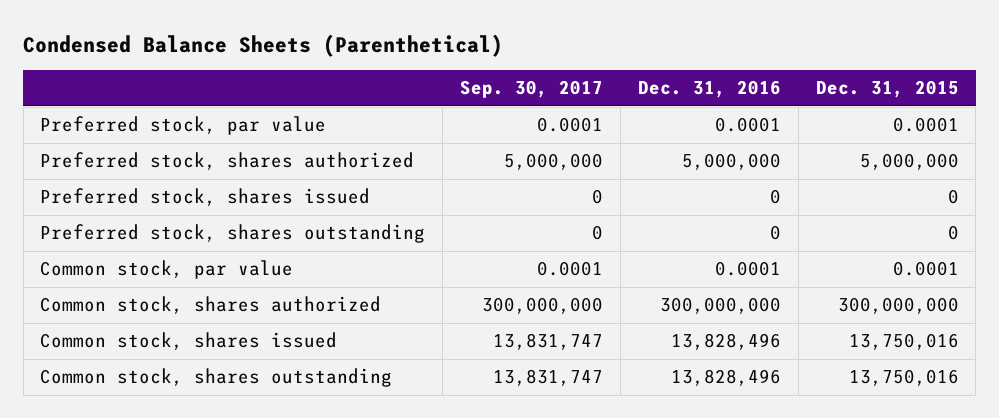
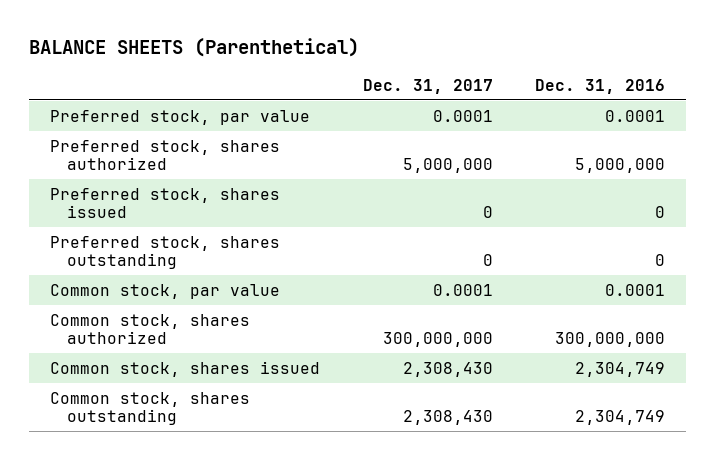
[23,33,504,57] Condensed Balance Sheets (Parenthetical) -> [29,37,360,57] BALANCE SHEETS (Parenthetical)
[460,80,604,99] Sep. 30, 2017 -> none
[815,80,959,99] Dec. 31, 2015 -> none
none -> [362,78,493,94] Dec. 31, 2017
[670,333,781,351] 13,828,496 -> [575,361,666,377] 2,304,749
[670,369,781,387] 13,828,496 -> [575,410,666,426] 2,304,749

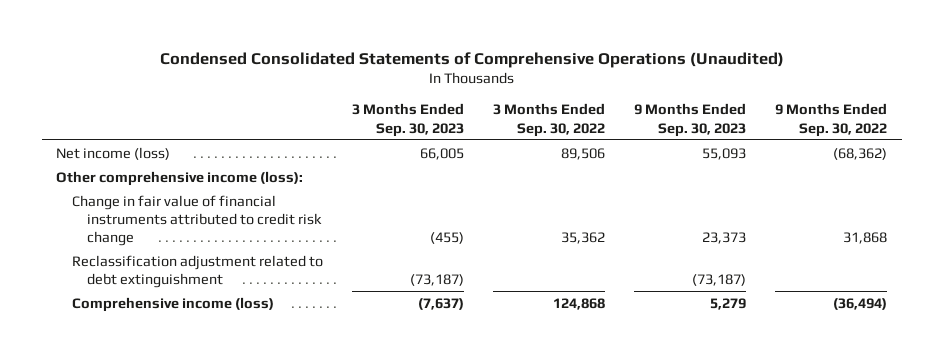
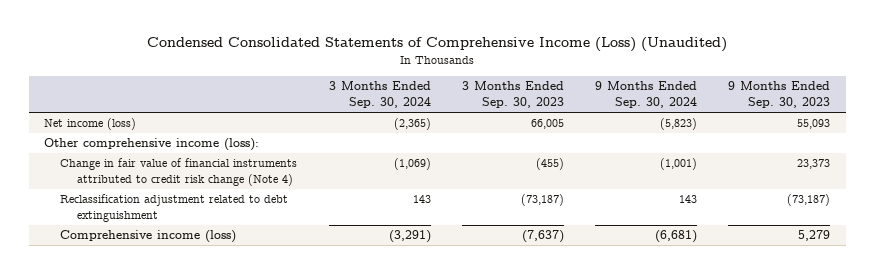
[159,52,784,69] Condensed Consolidated Statements of Comprehensive Operations (Unaudited) -> [147,37,728,53] Condensed Consolidated Statements of Comprehensive Income (Loss) (Unaudited)
[492,103,605,137] 3 Months Ended Sep. 30, 2022 -> none
[775,103,888,137] 9 Months Ended Sep. 30, 2022 -> none
none -> [328,81,431,109] 3 Months Ended Sep. 30, 2024
none -> [594,81,697,109] 9 Months Ended Sep. 30, 2024
[71,194,323,247] Change in fair value of financial instruments attributed to credit risk change -> [60,158,298,187] Change in fair value of financial instruments attributed to credit risk change (Note 4)

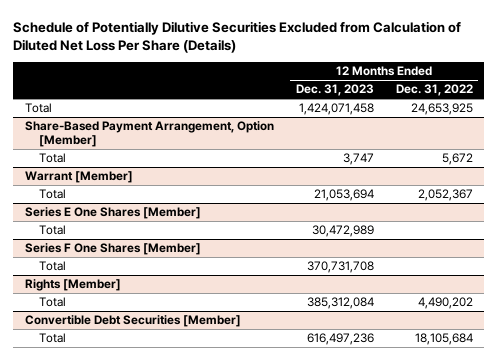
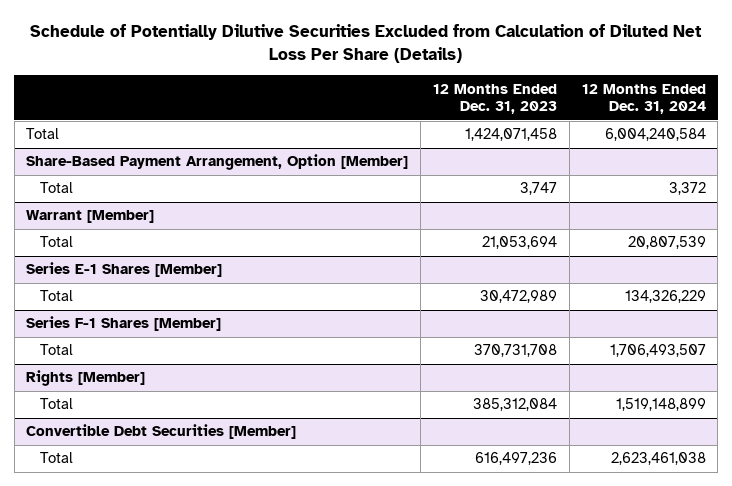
[395,84,473,97] Dec. 31, 2022 -> none
none -> [581,83,706,115] 12 Months Ended Dec. 31, 2024
[24,207,201,220] Series E One Shares [Member] -> [26,262,223,278] Series E-1 Shares [Member]
[24,243,201,256] Series F One Shares [Member] -> [26,316,222,332] Series F-1 Shares [Member]

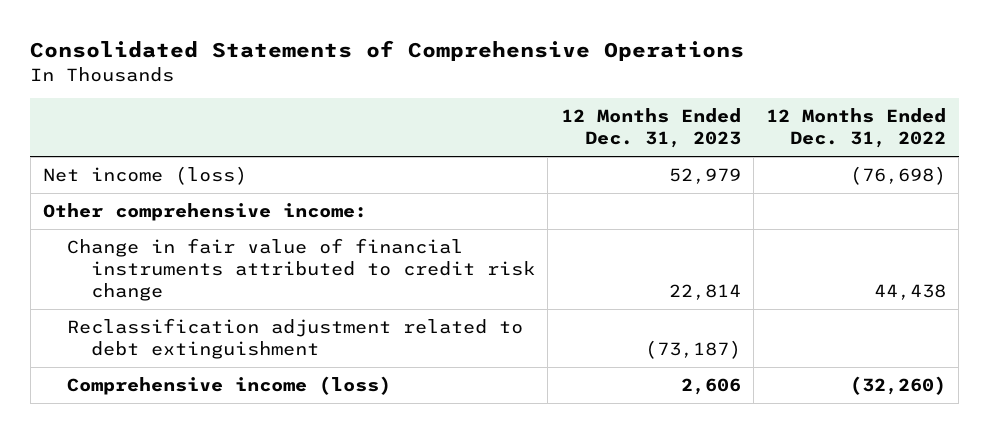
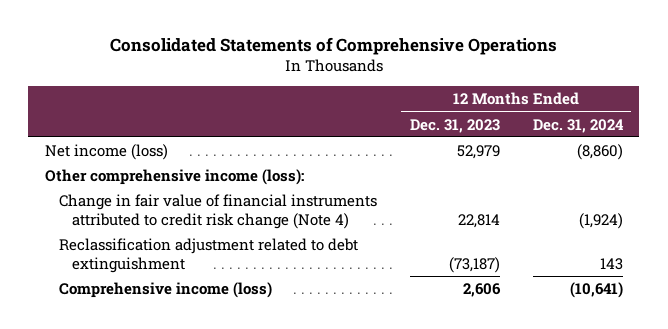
[765,108,946,149] 12 Months Ended Dec. 31, 2022 -> none
none -> [532,118,624,133] Dec. 31, 2024
[42,203,367,222] Other comprehensive income: -> [44,169,304,186] Other comprehensive income (loss):
[67,238,536,302] Change in fair value of financial instruments attributed to credit risk change -> [58,194,377,229] Change in fair value of financial instruments attributed to credit risk change (Note 4)

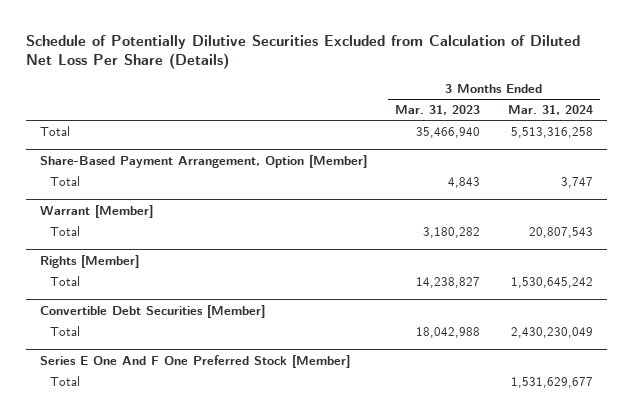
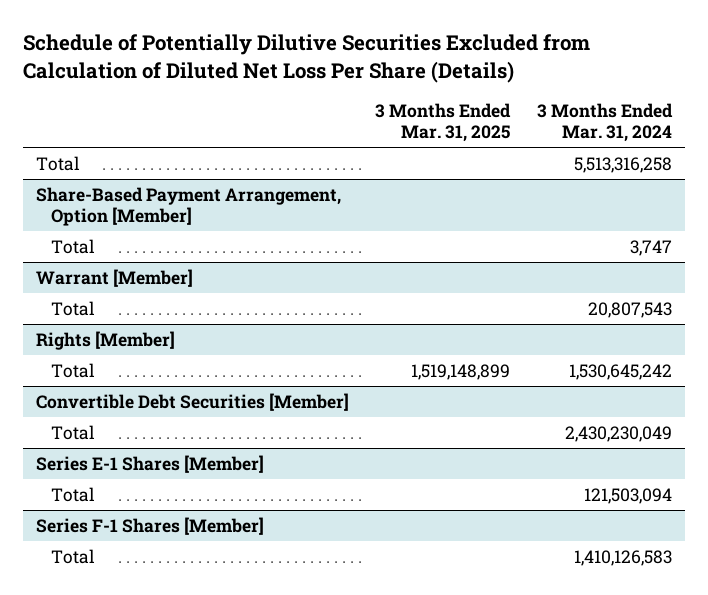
[395,105,481,116] Mar. 31, 2023 -> none
none -> [375,103,512,143] 3 Months Ended Mar. 31, 2025
[40,354,351,368] Series E One And F One Preferred Stock [Member] -> none
none -> [35,455,264,474] Series E-1 Shares [Member]
[511,376,594,388] 1,531,629,677 -> [583,488,672,505] 121,503,094
none -> [35,517,264,536] Series F-1 Shares [Member]
none -> [51,549,96,565] Total

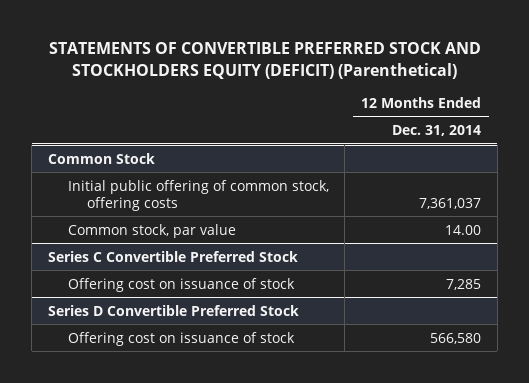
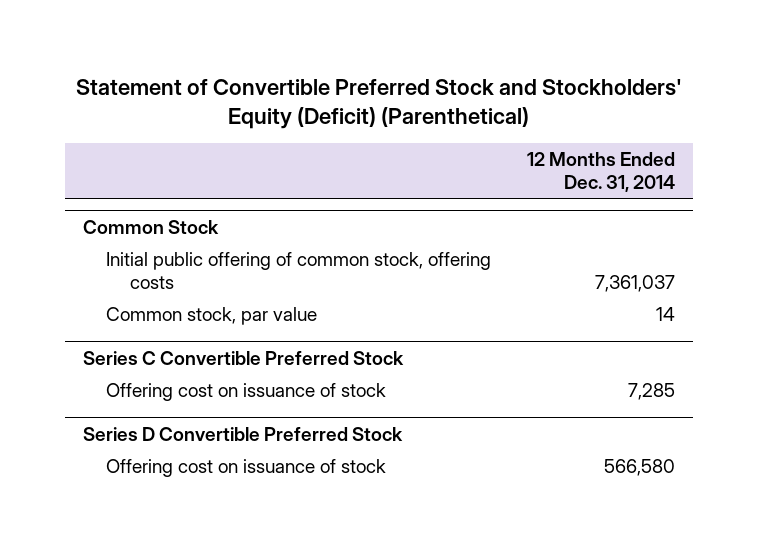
[48,41,481,79] STATEMENTS OF CONVERTIBLE PREFERRED STOCK AND STOCKHOLDERS EQUITY (DEFICIT) (Parenthetical) -> [76,78,683,129] Statement of Convertible Preferred Stock and Stockholders' Equity (Deficit) (Parenthetical)
[445,224,482,235] 14.00 -> [656,306,676,321] 14

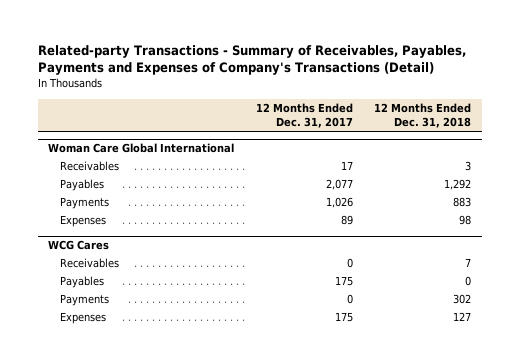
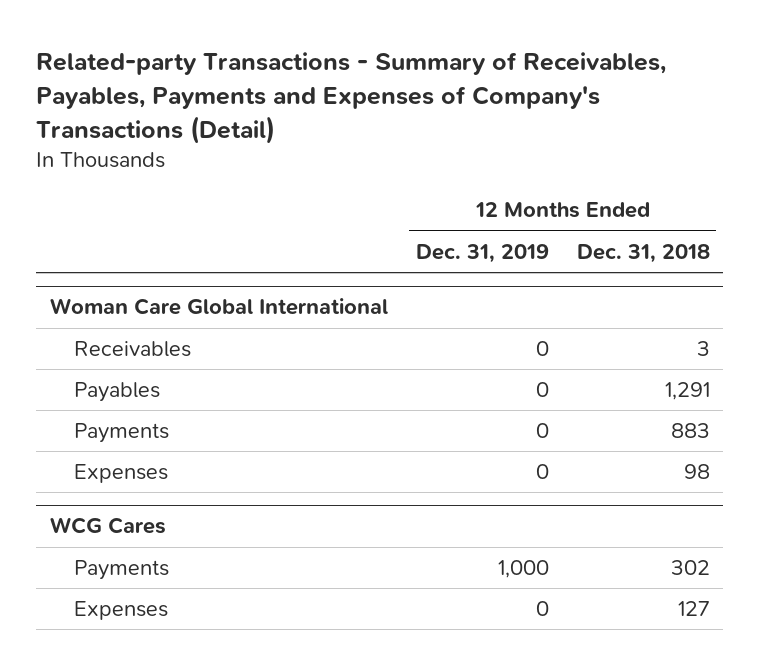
[255,102,353,129] 12 Months Ended Dec. 31, 2017 -> none
none -> [415,243,549,263] Dec. 31, 2019
[443,179,471,191] 1,292 -> [664,382,710,401] 1,291
[60,258,120,269] Receivables -> none
[60,276,105,289] Payables -> none

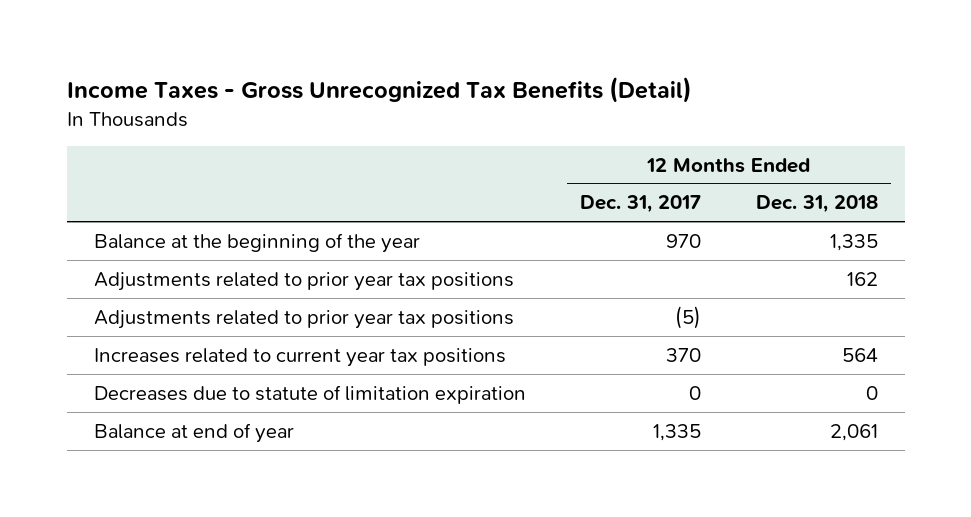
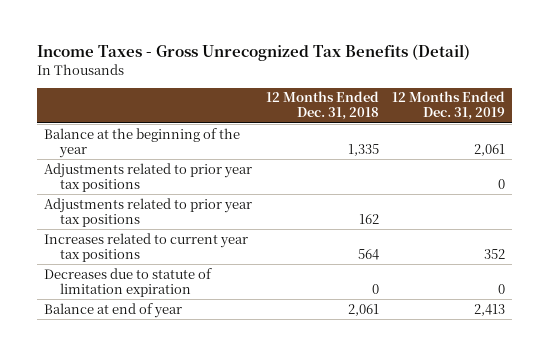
[580,195,702,214] Dec. 31, 2017 -> none
none -> [392,91,506,121] 12 Months Ended Dec. 31, 2019
[93,271,514,291] Adjustments related to prior year tax positions -> [44,197,253,227] Adjustments related to prior year tax positions

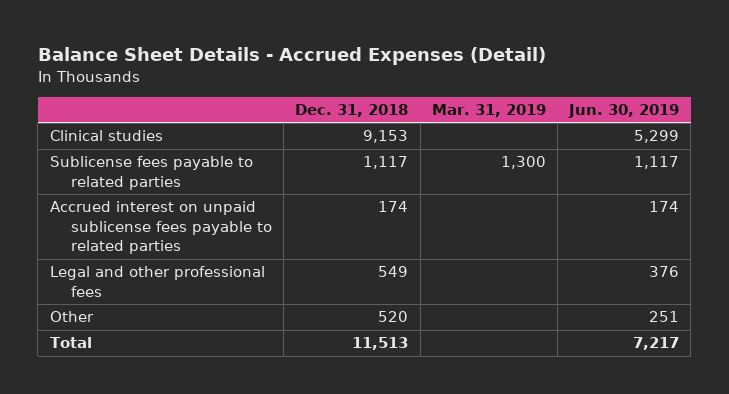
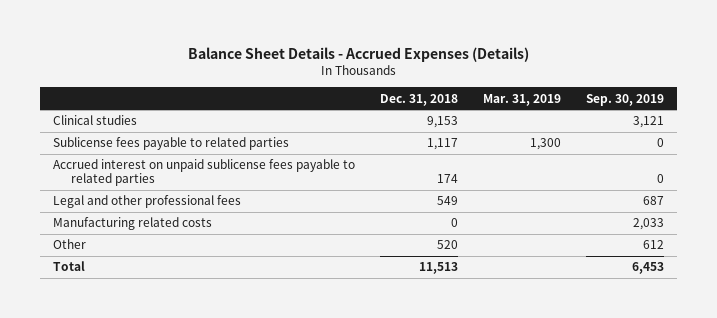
[37,47,546,66] Balance Sheet Details - Accrued Expenses (Detail) -> [187,47,529,63] Balance Sheet Details - Accrued Expenses (Details)
[568,104,680,119] Jun. 30, 2019 -> none
none -> [586,93,665,106] Sep. 30, 2019
none -> [53,217,213,231] Manufacturing related costs

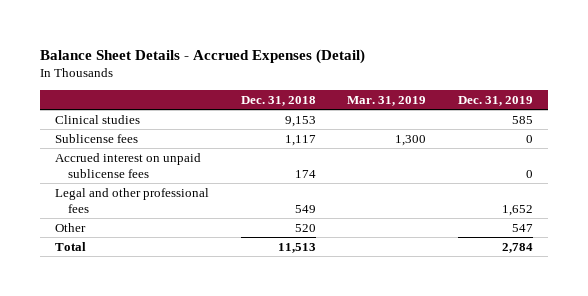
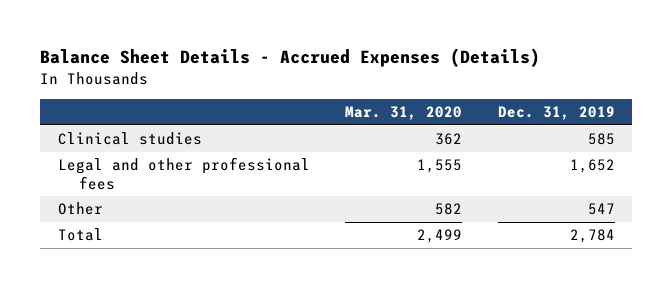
[39,48,365,64] Balance Sheet Details - Accrued Expenses (Detail) -> [39,48,540,68] Balance Sheet Details - Accrued Expenses (Details)
[240,95,316,106] Dec. 31, 2018 -> none
[347,95,427,106] Mar. 31, 2019 -> none
none -> [345,106,463,121] Mar. 31, 2020
[55,133,139,143] Sublicense fees -> none
[55,152,202,178] Accrued interest on unpaid sublicense fees -> none

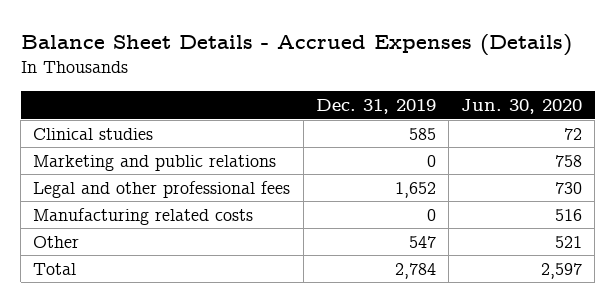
[345,106,463,121] Mar. 31, 2020 -> none
none -> [461,99,583,115] Jun. 30, 2020
none -> [33,154,277,171] Marketing and public relations
none -> [33,207,254,225] Manufacturing related costs

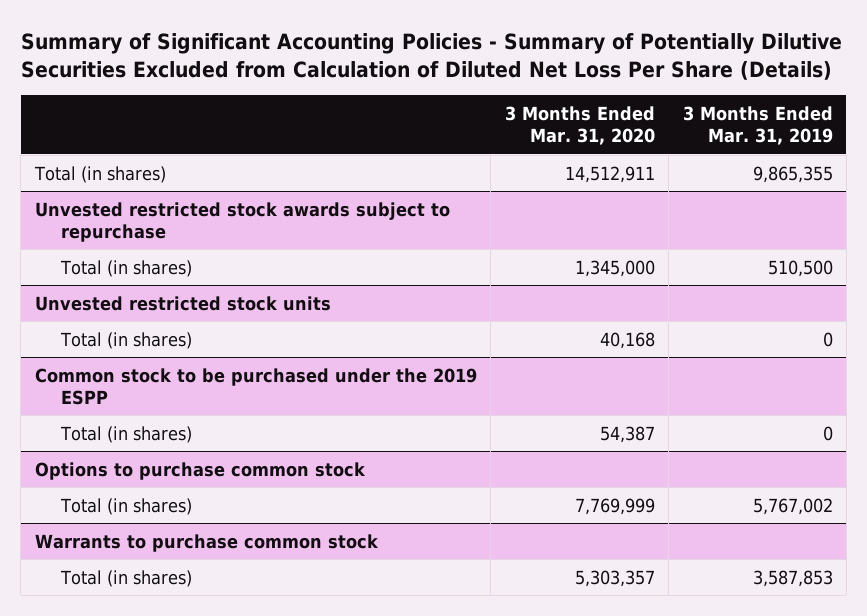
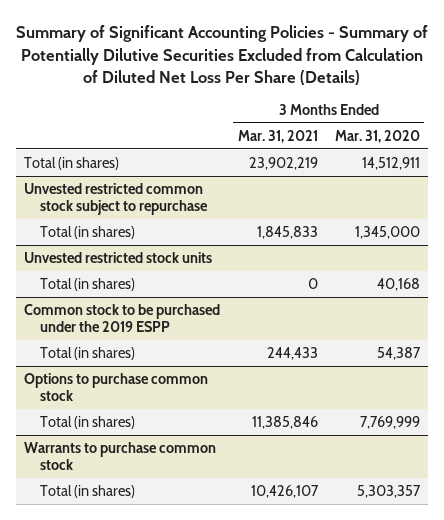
[682,106,833,146] 3 Months Ended Mar. 31, 2019 -> none
none -> [237,129,318,143] Mar. 31, 2021
[34,201,450,242] Unvested restricted stock awards subject to repurchase -> [24,182,209,216] Unvested restricted common stock subject to repurchase

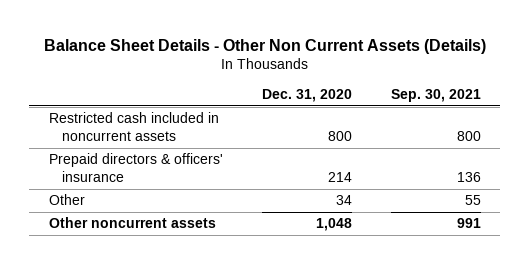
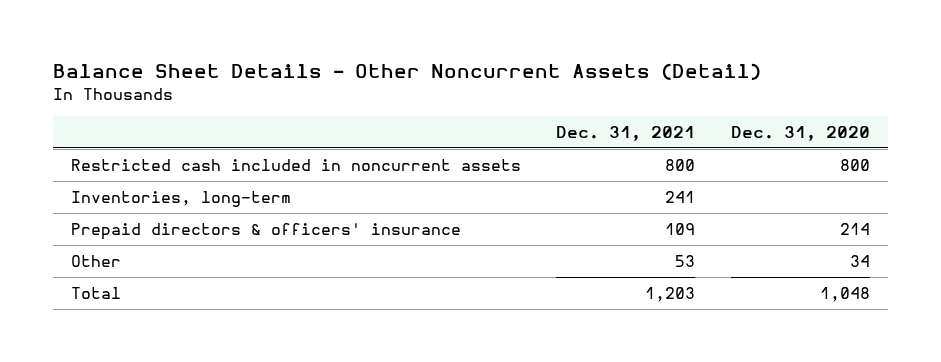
[43,38,486,54] Balance Sheet Details - Other Non Current Assets (Details) -> [53,63,762,81] Balance Sheet Details - Other Noncurrent Assets (Detail)
[390,89,481,103] Sep. 30, 2021 -> none
none -> [556,125,696,141] Dec. 31, 2021
none -> [70,191,291,208] Inventories, long-term
[48,217,216,229] Other noncurrent assets -> [70,287,121,300] Total

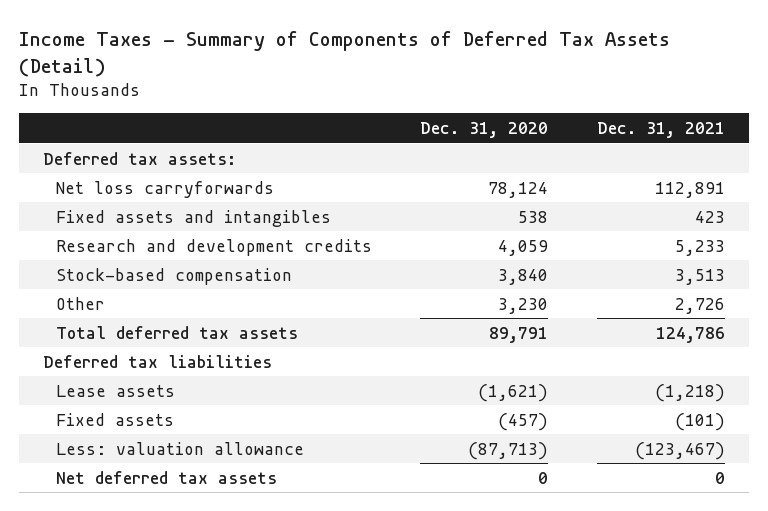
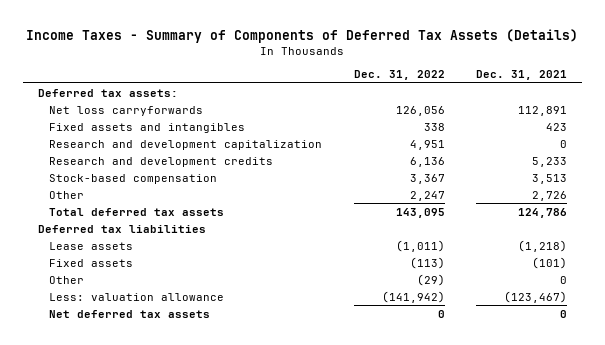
[19,30,671,77] Income Taxes - Summary of Components of Deferred Tax Assets (Detail) -> [26,28,579,43] Income Taxes - Summary of Components of Deferred Tax Assets (Details)
[420,122,549,139] Dec. 31, 2020 -> none
none -> [353,70,445,81] Dec. 31, 2022
none -> [49,139,323,150] Research and development capitalization
none -> [49,275,85,284] Other

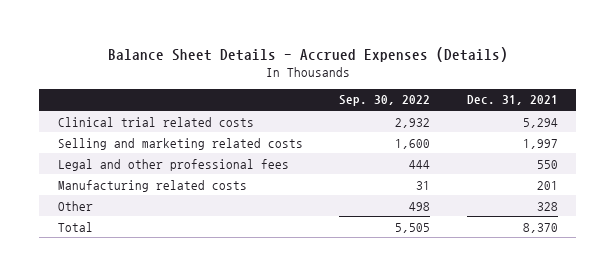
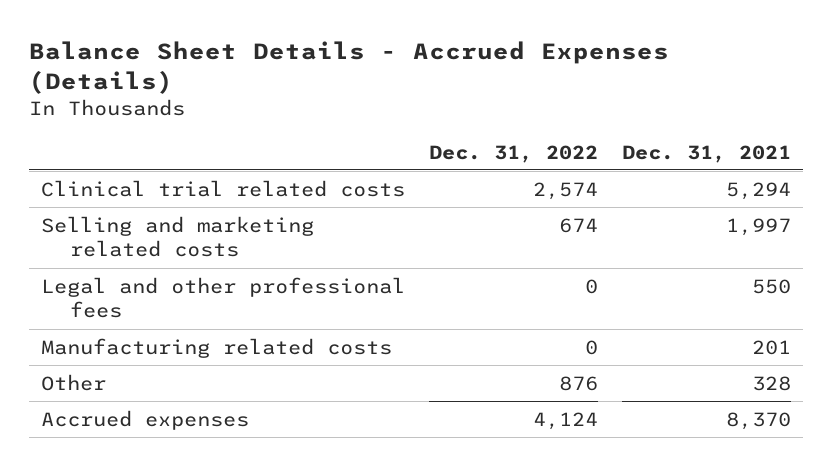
[339,95,431,107] Sep. 30, 2022 -> none
none -> [429,144,599,163] Dec. 31, 2022
[57,221,93,232] Total -> [41,409,250,430] Accrued expenses

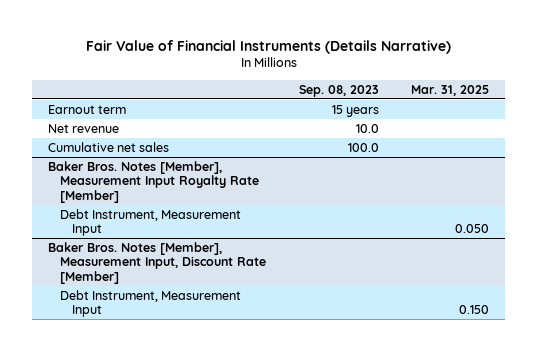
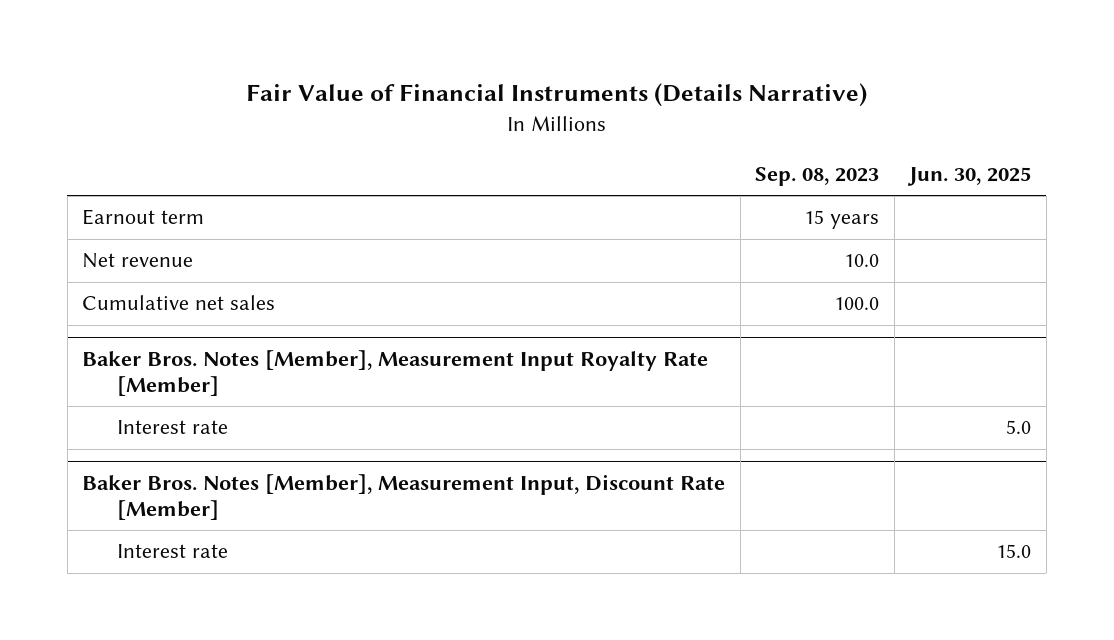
[411,84,490,96] Mar. 31, 2025 -> none
none -> [907,167,1032,187] Jun. 30, 2025
[59,208,241,237] Debt Instrument, Measurement Input -> [117,420,229,435] Interest rate
[59,289,241,318] Debt Instrument, Measurement Input -> [117,544,229,559] Interest rate

